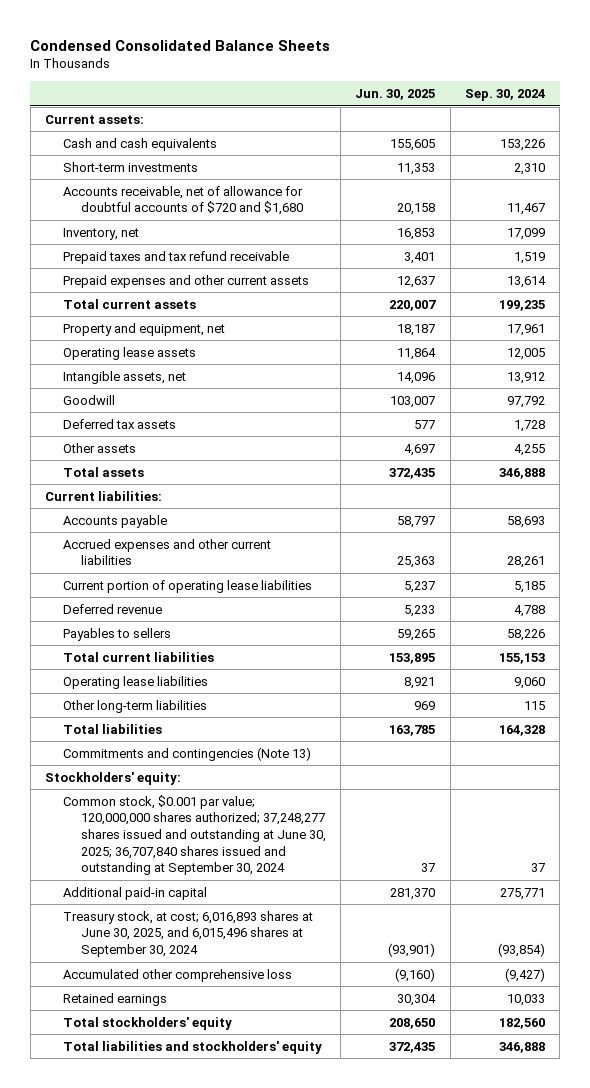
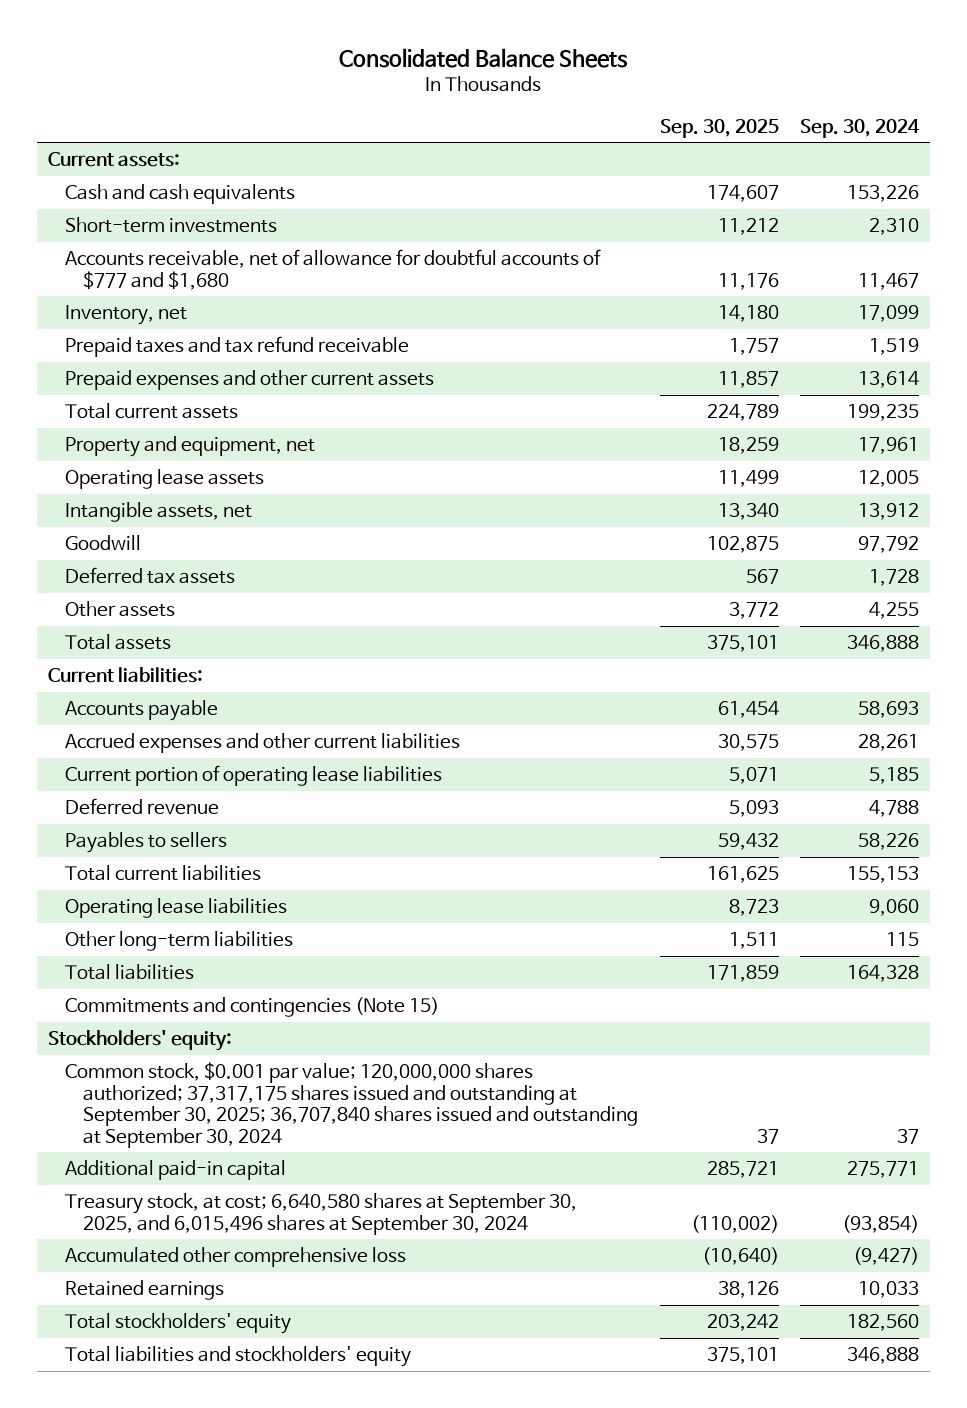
[30,39,331,51] Condensed Consolidated Balance Sheets -> [339,47,629,68] Consolidated Balance Sheets
[355,89,436,101] Jun. 30, 2025 -> none
none -> [659,118,779,138] Sep. 30, 2025
[63,185,304,216] Accounts receivable, net of allowance for doubtful accounts of $720 and $1,680 -> [65,249,602,290] Accounts receivable, net of allowance for doubtful accounts of $777 and $1,680
[63,746,312,761] Commitments and contingencies (Note 13) -> [65,997,440,1018] Commitments and contingencies (Note 15)
[63,794,326,876] Common stock, $0.001 par value; 120,000,000 shares authorized; 37,248,277 shares issued and outstanding at June 30, 2025; 36,707,840 shares issued and outstanding at September 30, 2024 -> [65,1062,639,1148] Common stock, $0.001 par value; 120,000,000 shares authorized; 37,317,175 shares issued and outstanding at September 30, 2025; 36,707,840 shares issued and outstanding at September 30, 2024
[63,910,314,958] Treasury stock, at cost; 6,016,893 shares at June 30, 2025, and 6,015,496 shares at September 30, 2024 -> [65,1193,578,1235] Treasury stock, at cost; 6,640,580 shares at September 30, 2025, and 6,015,496 shares at September 30, 2024

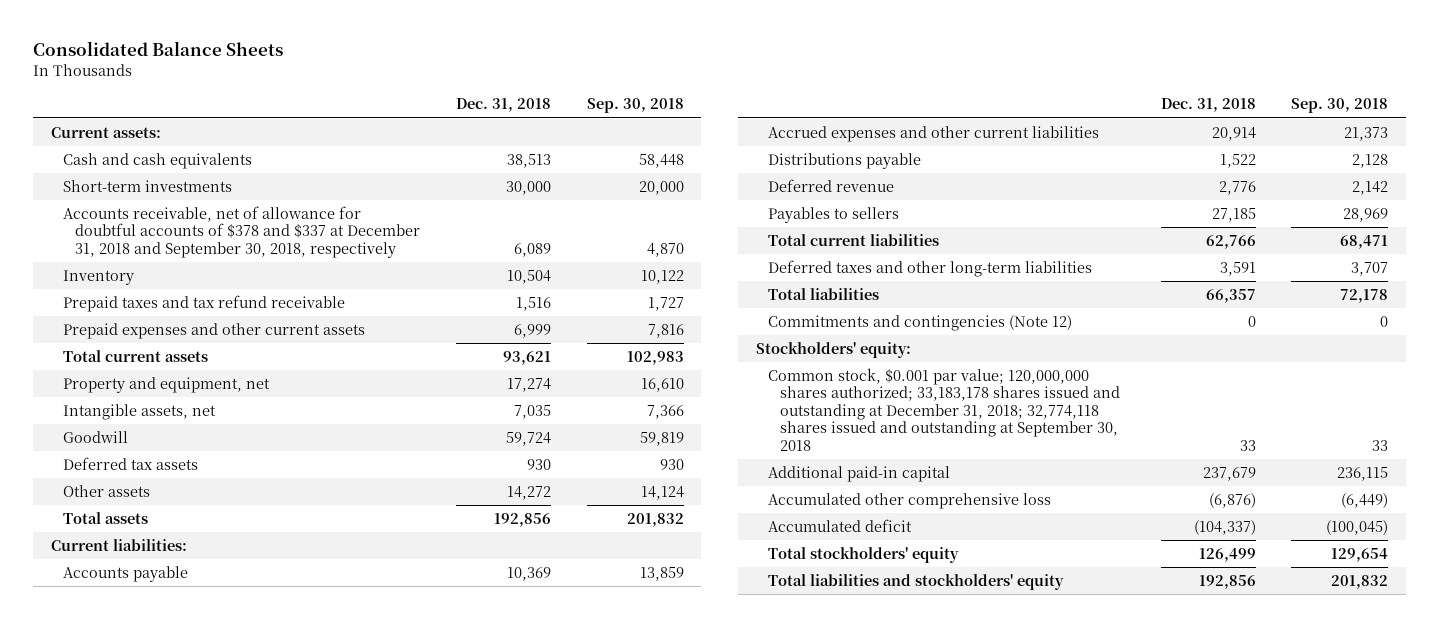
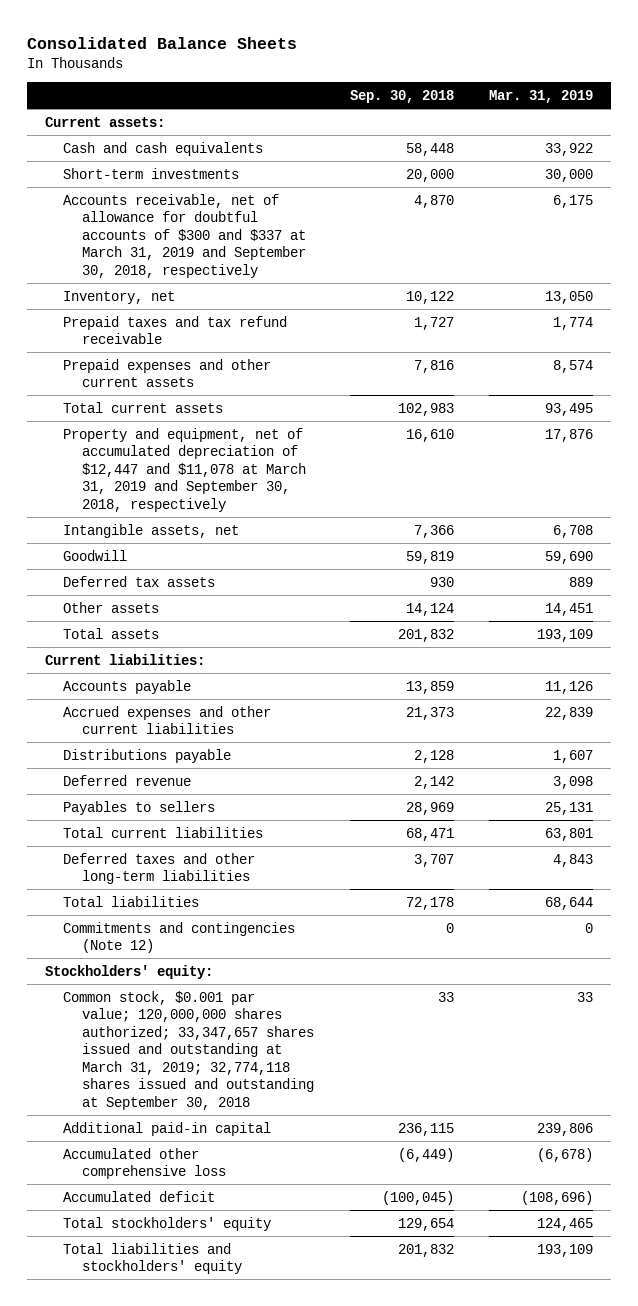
[455,98,551,113] Dec. 31, 2018 -> none
none -> [489,89,594,103] Mar. 31, 2019
[63,205,421,258] Accounts receivable, net of allowance for doubtful accounts of $378 and $337 at December 31, 2018 and September 30, 2018, respectively -> [63,193,307,278] Accounts receivable, net of allowance for doubtful accounts of $300 and $337 at March 31, 2019 and September 30, 2018, respectively
[63,269,135,285] Inventory -> [63,290,176,304] Inventory, net
[63,376,271,393] Property and equipment, net -> [63,427,307,512] Property and equipment, net of accumulated depreciation of $12,447 and $11,078 at March 31, 2019 and September 30, 2018, respectively
[767,367,1120,451] Common stock, $0.001 par value; 120,000,000 shares authorized; 33,183,178 shares issued and outstanding at December 31, 2018; 32,774,118 shares issued and outstanding at September 30, 2018 -> [63,990,315,1110] Common stock, $0.001 par value; 120,000,000 shares authorized; 33,347,657 shares issued and outstanding at March 31, 2019; 32,774,118 shares issued and outstanding at September 30, 2018

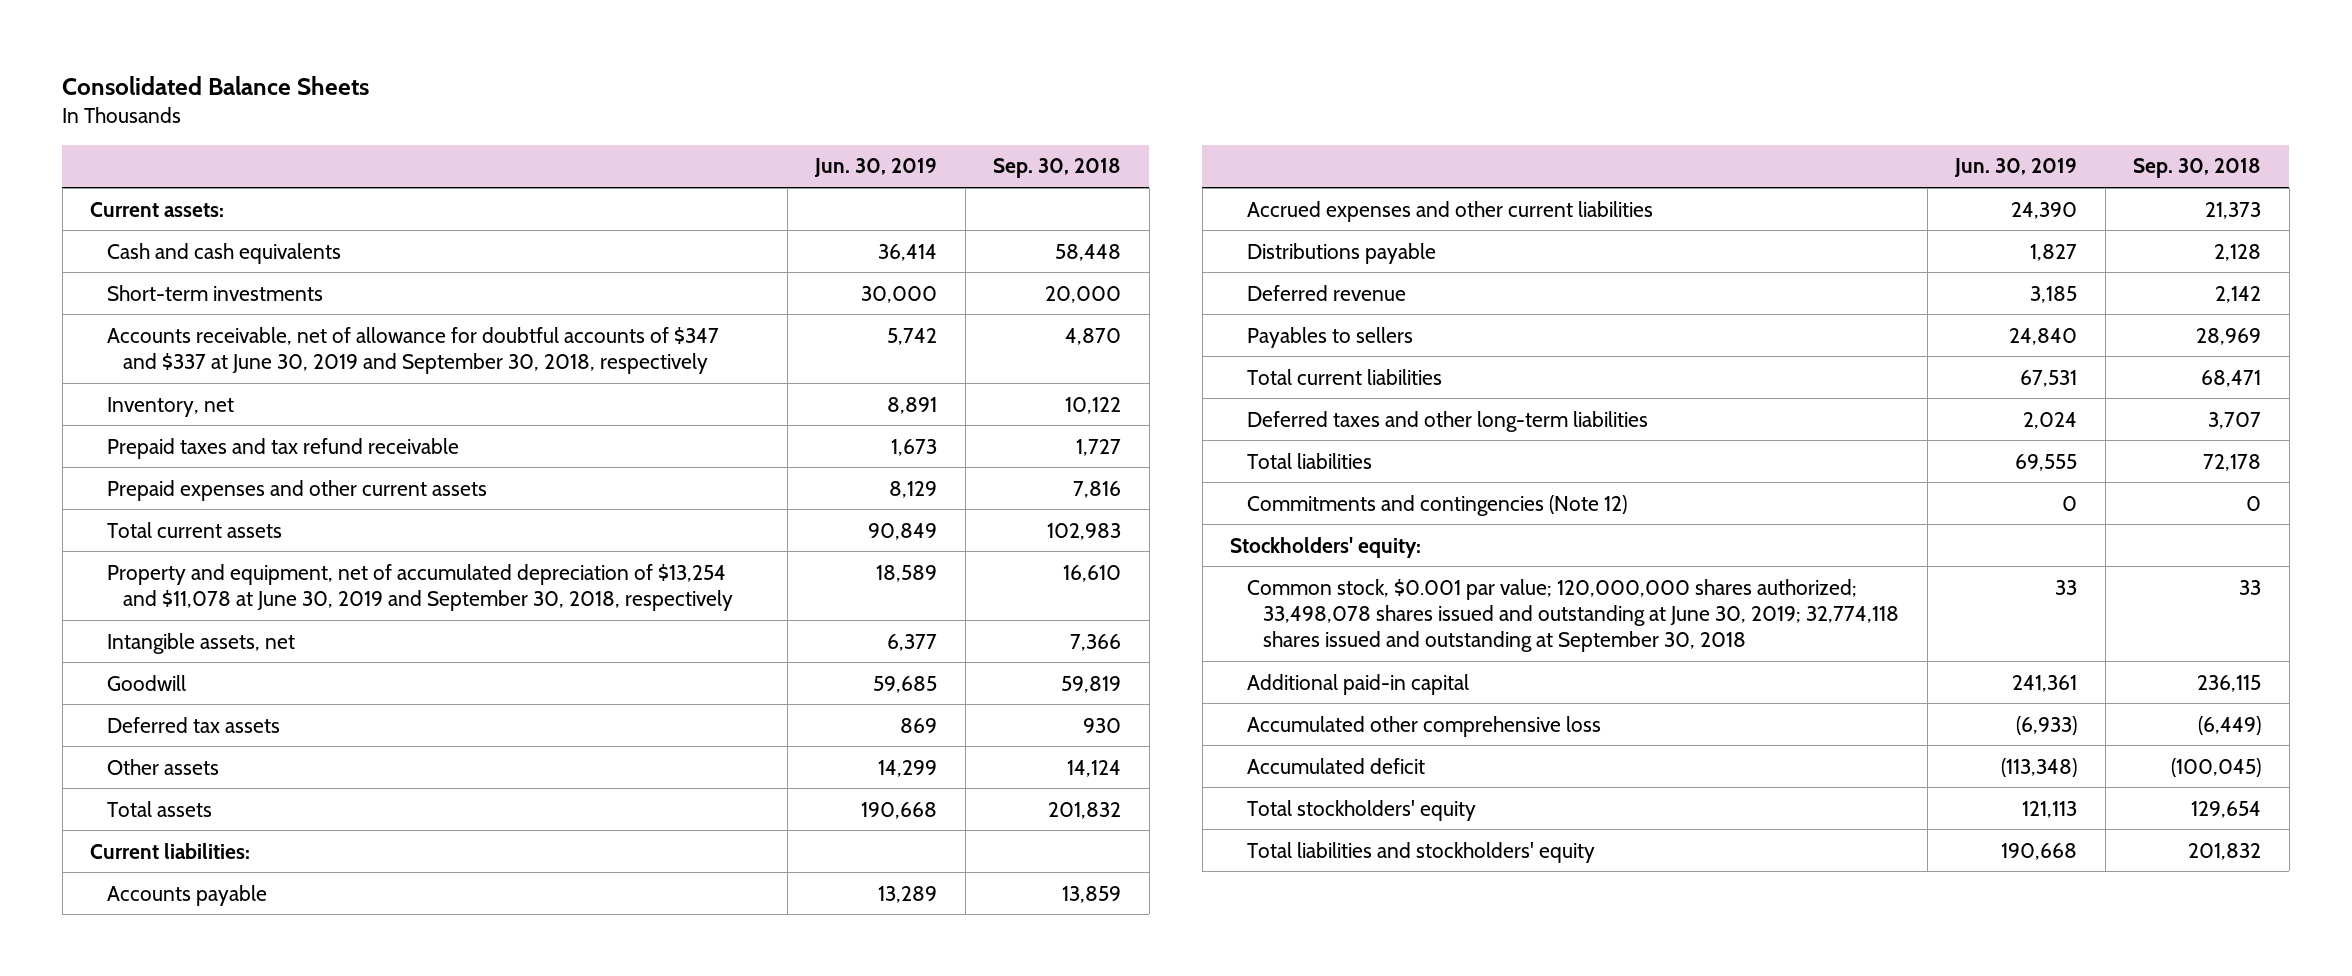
[489,89,594,103] Mar. 31, 2019 -> none
none -> [814,158,938,178] Jun. 30, 2019
[63,193,307,278] Accounts receivable, net of allowance for doubtful accounts of $300 and $337 at March 31, 2019 and September 30, 2018, respectively -> [106,326,719,374] Accounts receivable, net of allowance for doubtful accounts of $347 and $337 at June 30, 2019 and September 30, 2018, respectively
[63,427,307,512] Property and equipment, net of accumulated depreciation of $12,447 and $11,078 at March 31, 2019 and September 30, 2018, respectively -> [106,563,734,611] Property and equipment, net of accumulated depreciation of $13,254 and $11,078 at June 30, 2019 and September 30, 2018, respectively
[63,990,315,1110] Common stock, $0.001 par value; 120,000,000 shares authorized; 33,347,657 shares issued and outstanding at March 31, 2019; 32,774,118 shares issued and outstanding at September 30, 2018 -> [1246,578,1900,653] Common stock, $0.001 par value; 120,000,000 shares authorized; 33,498,078 shares issued and outstanding at June 30, 2019; 32,774,118 shares issued and outstanding at September 30, 2018

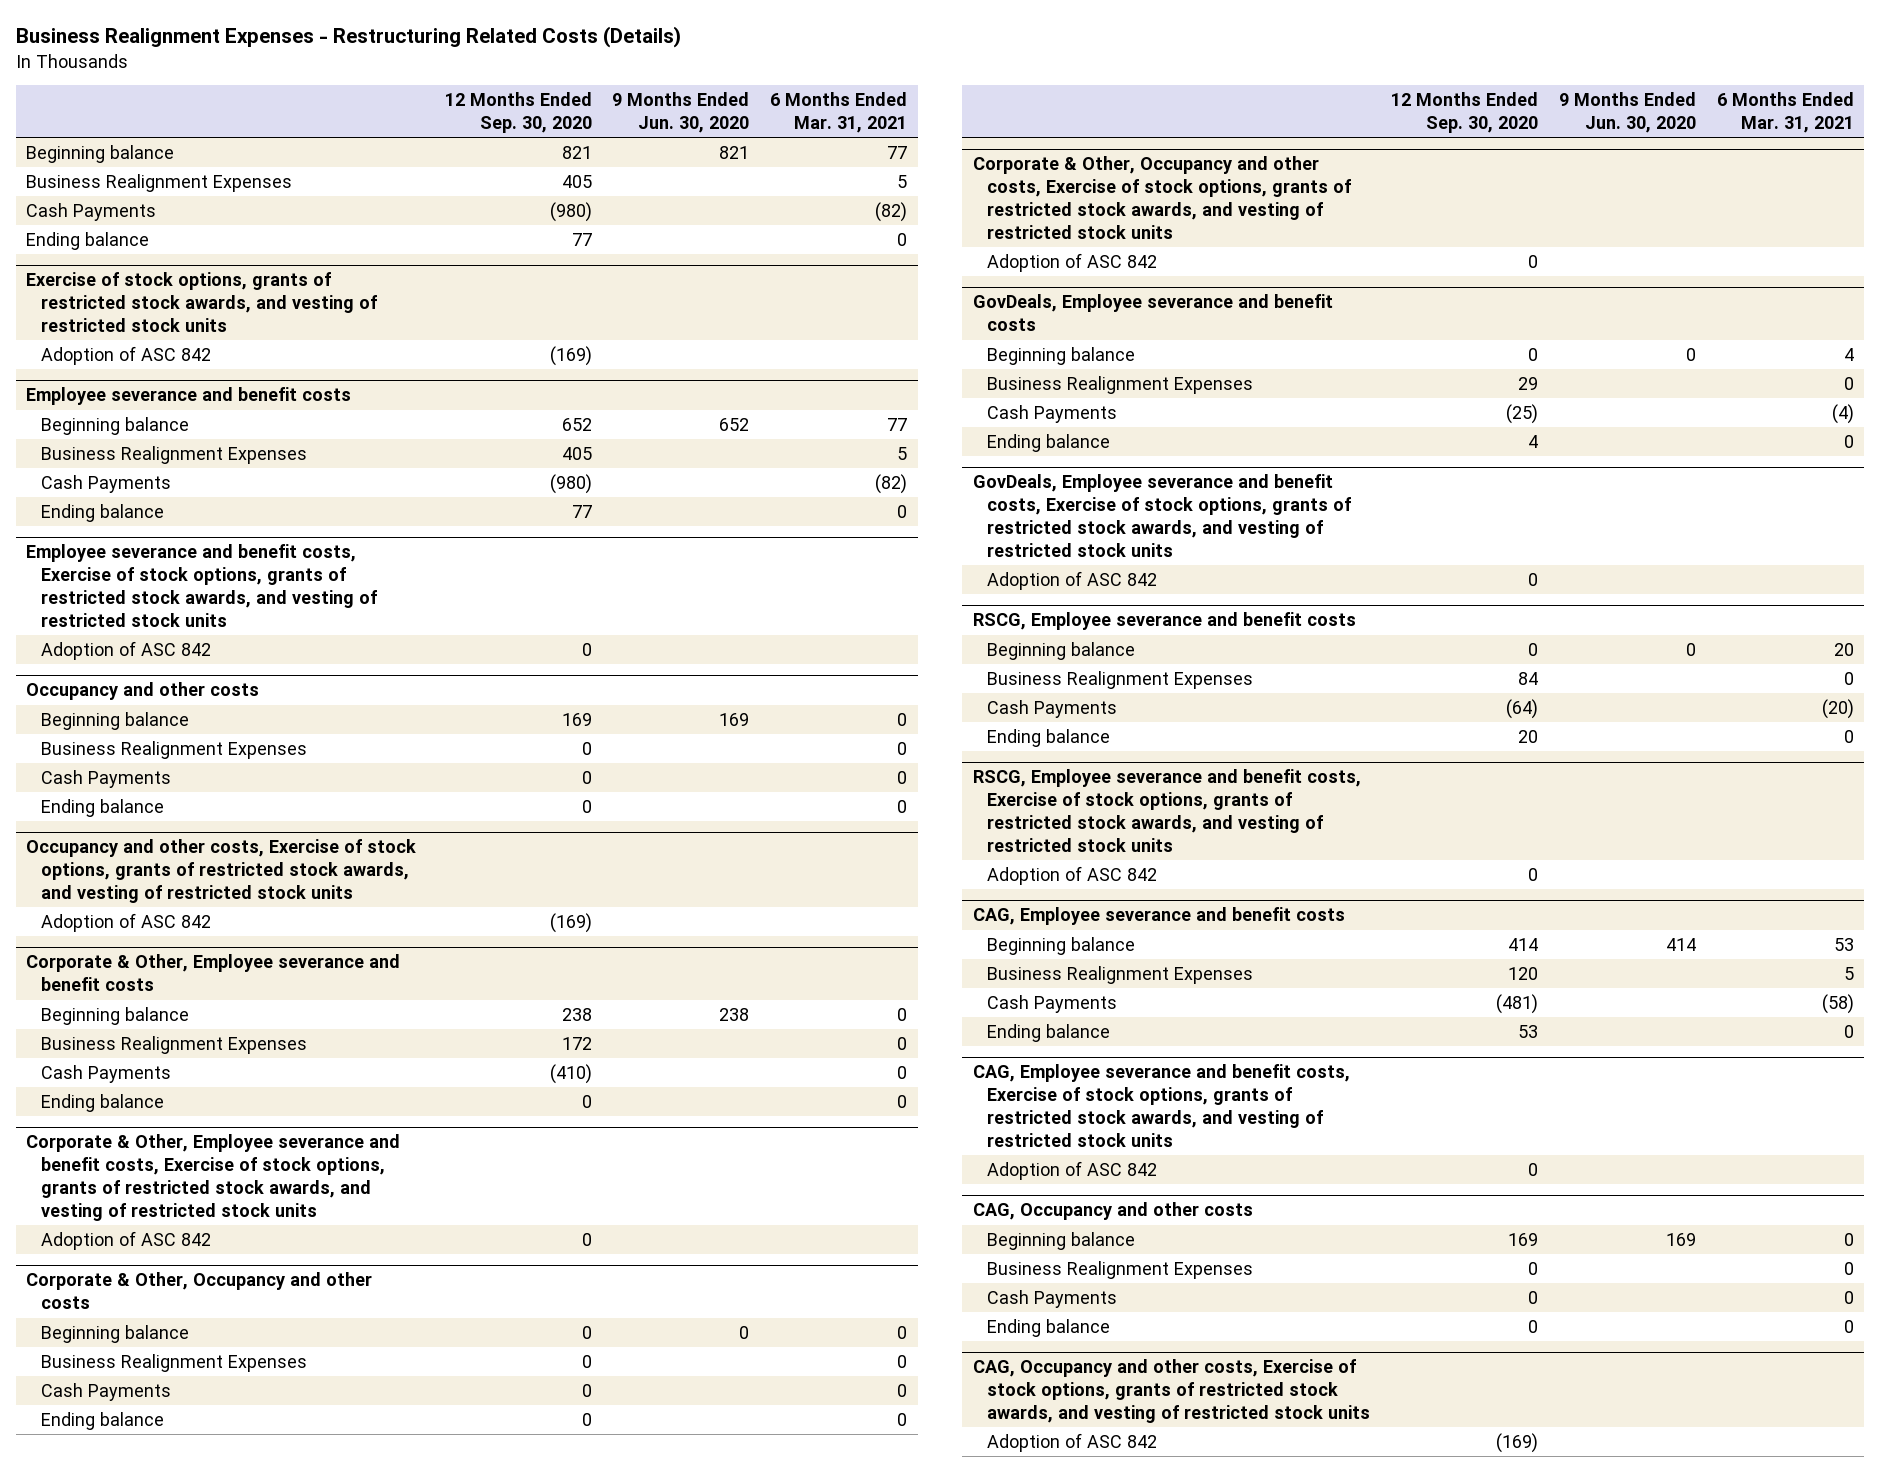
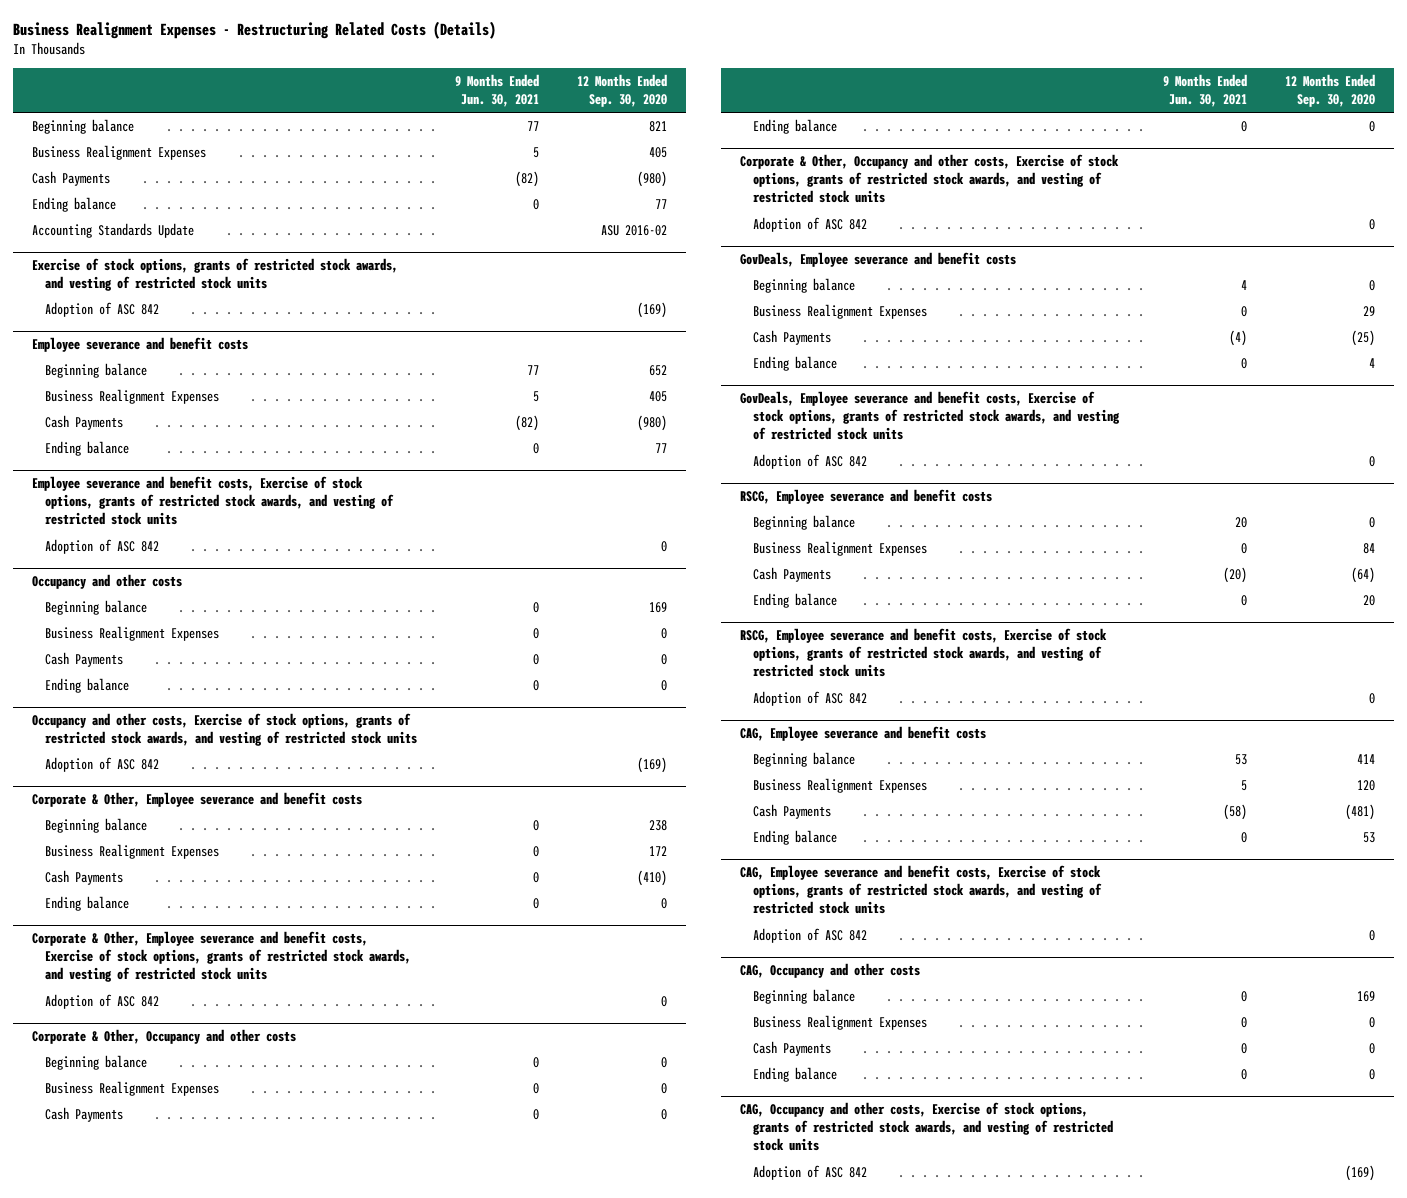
[612,92,750,134] 9 Months Ended Jun. 30, 2020 -> none
[770,92,908,134] 6 Months Ended Mar. 31, 2021 -> none
none -> [454,73,539,107] 9 Months Ended Jun. 30, 2021
none -> [32,222,195,238] Accounting Standards Update

